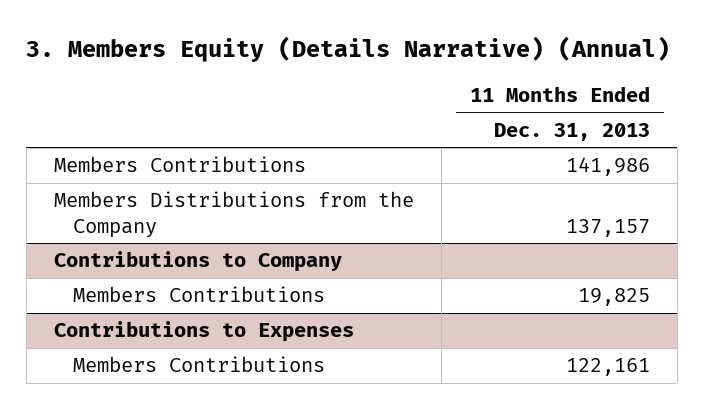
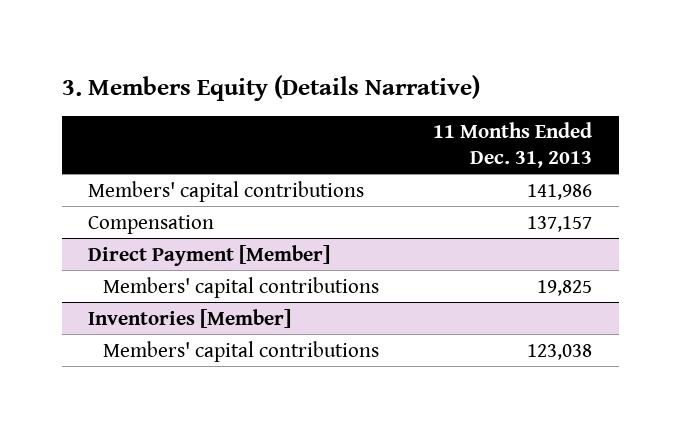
[26,36,671,63] 3. Members Equity (Details Narrative) (Annual) -> [61,74,480,101] 3. Members Equity (Details Narrative)
[54,251,343,273] Contributions to Company -> none
[54,321,355,343] Contributions to Expenses -> none
[54,156,307,173] Members Contributions -> [88,180,365,202] Members' capital contributions
[54,191,415,238] Members Distributions from the Company -> [88,214,215,234] Compensation
none -> [88,244,331,266] Direct Payment [Member]
[73,286,326,303] Members Contributions -> [103,276,380,298] Members' capital contributions
none -> [88,308,292,328] Inventories [Member]
[73,356,326,373] Members Contributions -> [103,340,380,362] Members' capital contributions
[565,358,650,377] 122,161 -> [526,343,592,360] 123,038

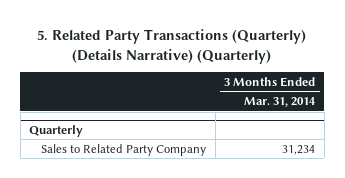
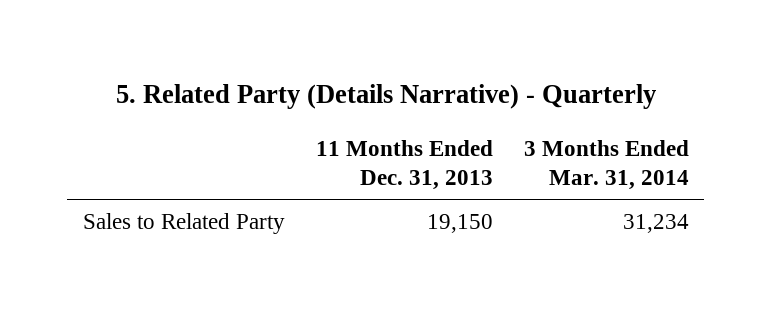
[37,29,307,64] 5. Related Party Transactions (Quarterly) (Details Narrative) (Quarterly) -> [115,84,656,110] 5. Related Party (Details Narrative) - Quarterly
none -> [315,139,493,191] 11 Months Ended Dec. 31, 2013
[29,124,84,137] Quarterly -> none
[41,143,207,156] Sales to Related Party Company -> [82,213,285,235] Sales to Related Party

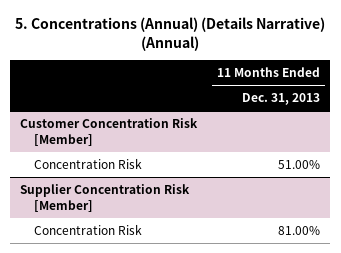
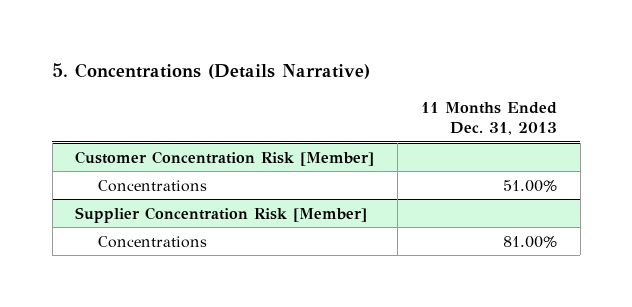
[15,17,326,51] 5. Concentrations (Annual) (Details Narrative) (Annual) -> [52,63,371,80] 5. Concentrations (Details Narrative)
[34,158,143,170] Concentration Risk -> [97,179,207,192] Concentrations
[34,224,143,236] Concentration Risk -> [97,235,207,248] Concentrations

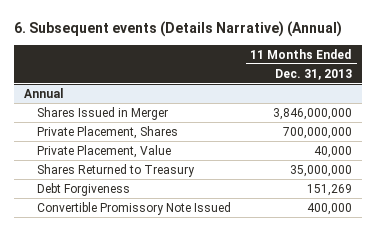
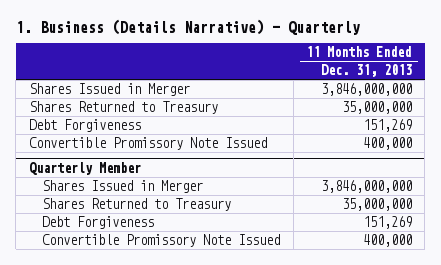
[14,21,343,38] 6. Subsequent events (Details Narrative) (Annual) -> [15,18,360,35] 1. Business (Details Narrative) - Quarterly
[23,87,63,98] Annual -> none
[37,125,179,139] Private Placement, Shares -> none
[37,144,172,158] Private Placement, Value -> none
none -> [29,161,142,175] Quarterly Member
none -> [41,179,203,193] Shares Issued in Merger
none -> [41,197,231,211] Shares Returned to Treasury
none -> [41,215,154,229] Debt Forgiveness
none -> [41,233,280,247] Convertible Promissory Note Issued

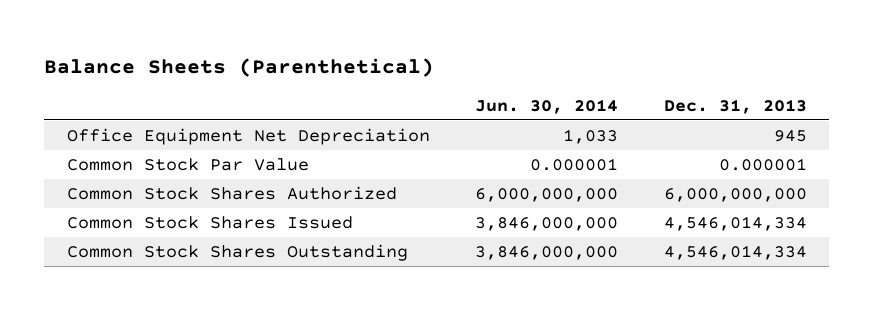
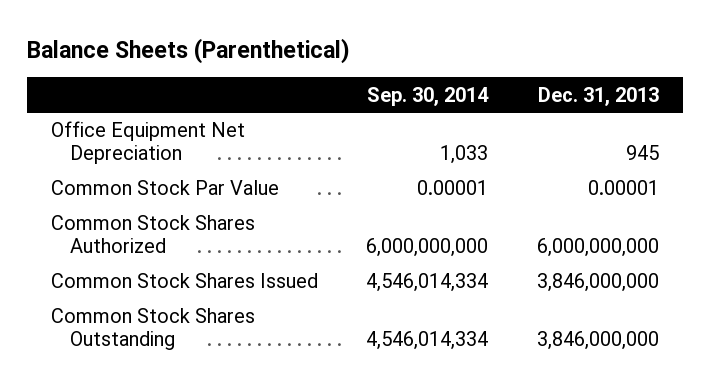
[475,99,619,115] Jun. 30, 2014 -> none
none -> [367,86,490,106] Sep. 30, 2014
[718,157,807,171] 0.000001 -> [587,180,659,196] 0.00001
[663,215,807,231] 4,546,014,334 -> [536,273,659,293] 3,846,000,000
[663,244,807,260] 4,546,014,334 -> [536,331,659,351] 3,846,000,000

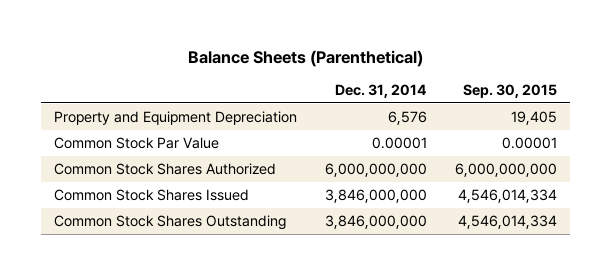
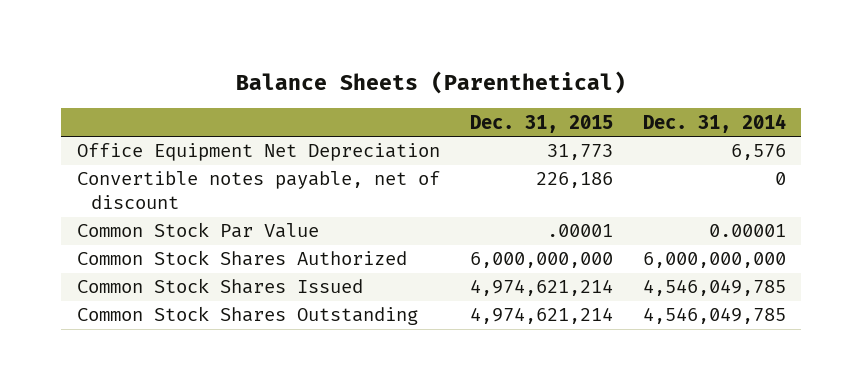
[462,84,557,99] Sep. 30, 2015 -> none
none -> [469,114,613,133] Dec. 31, 2015
[54,110,298,125] Property and Equipment Depreciation -> [76,143,440,162] Office Equipment Net Depreciation
none -> [76,171,440,210] Convertible notes payable, net of discount
[325,188,428,203] 3,846,000,000 -> [642,279,786,297] 4,546,049,785
[325,214,428,229] 3,846,000,000 -> [642,307,786,325] 4,546,049,785

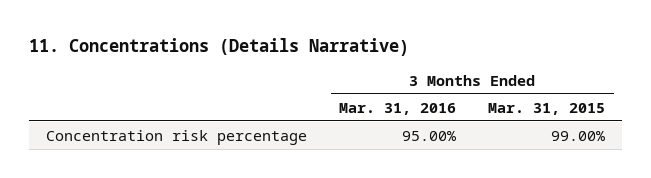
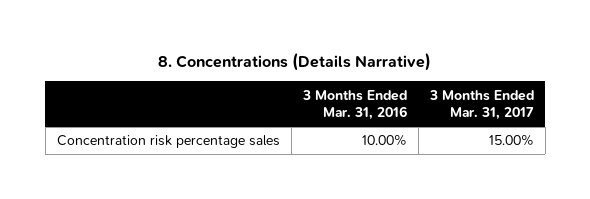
[29,38,410,57] 11. Concentrations (Details Narrative) -> [158,53,432,72] 8. Concentrations (Details Narrative)
[488,102,606,115] Mar. 31, 2015 -> none
none -> [428,89,534,121] 3 Months Ended Mar. 31, 2017
[45,129,307,145] Concentration risk percentage -> [56,135,280,149] Concentration risk percentage sales
[401,130,456,141] 95.00% -> [361,134,407,147] 10.00%

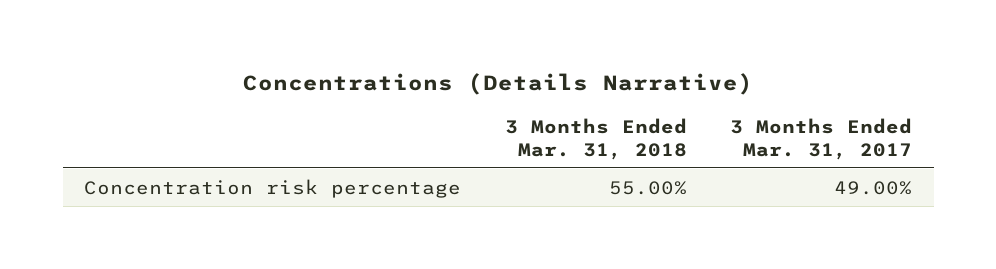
[158,53,432,72] 8. Concentrations (Details Narrative) -> [243,73,754,96] Concentrations (Details Narrative)
[301,89,407,121] 3 Months Ended Mar. 31, 2016 -> none
none -> [504,118,687,160] 3 Months Ended Mar. 31, 2018
[56,135,280,149] Concentration risk percentage sales -> [84,178,462,198] Concentration risk percentage
[488,134,534,147] 15.00% -> [833,180,912,195] 49.00%

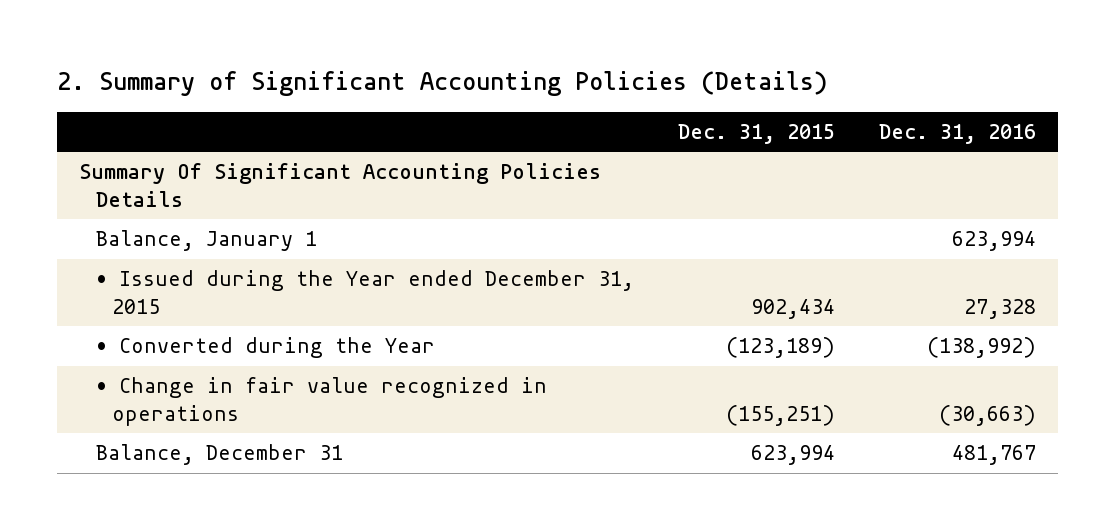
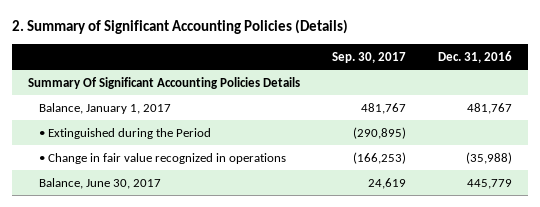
[677,123,835,144] Dec. 31, 2015 -> none
none -> [332,51,407,63] Sep. 30, 2017
[95,270,634,314] • Issued during the Year ended December 31, 2015 -> none
[95,337,435,359] • Converted during the Year -> none
[95,444,343,466] Balance, December 31 -> none
[95,230,317,252] Balance, January 1 -> [38,102,171,114] Balance, January 1, 2017
[952,231,1037,252] 623,994 -> [467,102,513,114] 481,767
none -> [38,127,211,139] • Extinguished during the Period
[939,404,1037,426] (30,663) -> [466,151,513,164] (35,988)
none -> [38,177,161,189] Balance, June 30, 2017

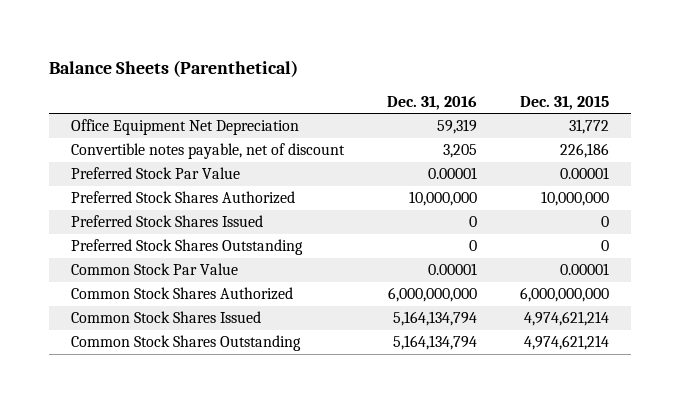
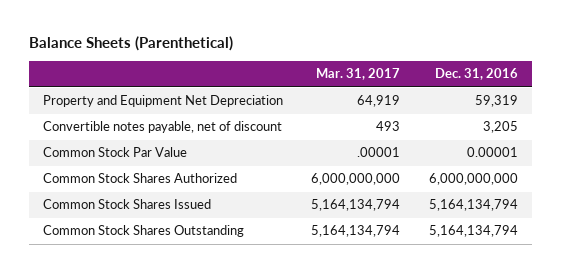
[520,95,610,110] Dec. 31, 2015 -> none
none -> [316,68,401,81] Mar. 31, 2017
[70,119,299,136] Office Equipment Net Depreciation -> [43,95,284,108] Property and Equipment Net Depreciation
[70,167,240,180] Preferred Stock Par Value -> none
[70,191,295,205] Preferred Stock Shares Authorized -> none
[70,215,263,228] Preferred Stock Shares Issued -> none
[70,239,303,256] Preferred Stock Shares Outstanding -> none

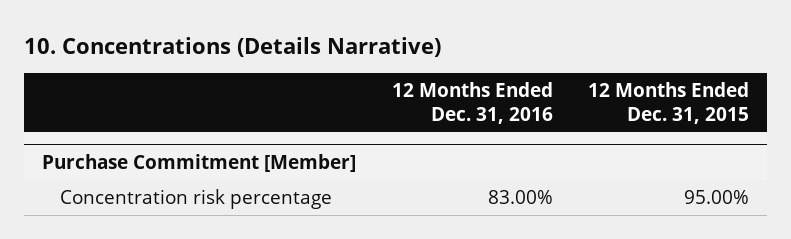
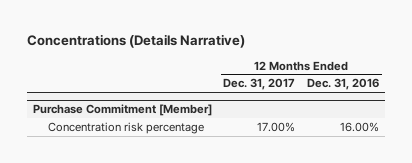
[24,36,442,57] 10. Concentrations (Details Narrative) -> [26,33,245,48] Concentrations (Details Narrative)
[588,82,750,124] 12 Months Ended Dec. 31, 2015 -> none
none -> [223,78,296,91] Dec. 31, 2017
[487,190,553,205] 83.00% -> [340,122,380,133] 16.00%

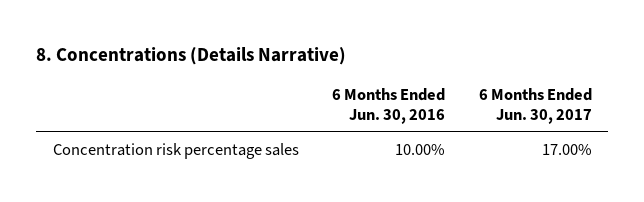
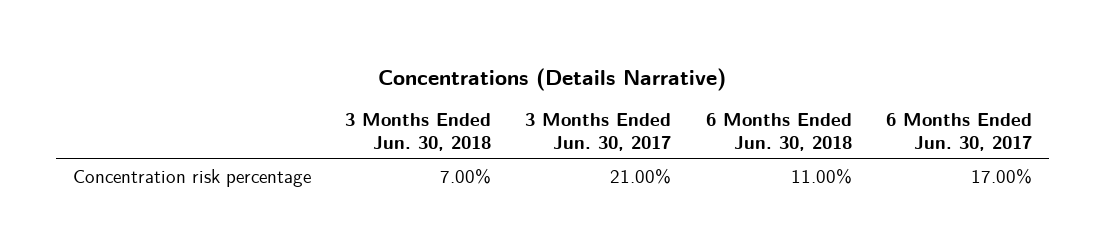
[36,47,347,66] 8. Concentrations (Details Narrative) -> [378,67,727,91] Concentrations (Details Narrative)
[332,87,446,125] 6 Months Ended Jun. 30, 2016 -> none
none -> [345,112,492,151] 3 Months Ended Jun. 30, 2018
none -> [525,112,672,151] 3 Months Ended Jun. 30, 2017
none -> [705,112,852,151] 6 Months Ended Jun. 30, 2018
[52,143,299,160] Concentration risk percentage sales -> [72,168,311,187] Concentration risk percentage

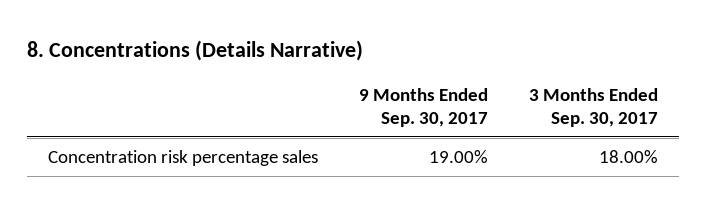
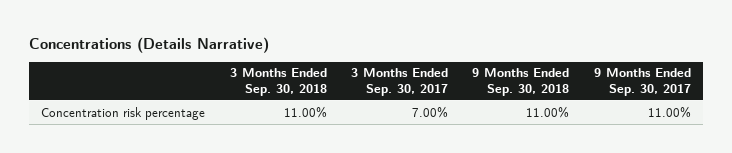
[27,39,364,61] 8. Concentrations (Details Narrative) -> [29,36,270,53] Concentrations (Details Narrative)
none -> [229,68,327,96] 3 Months Ended Sep. 30, 2018
none -> [472,68,570,96] 9 Months Ended Sep. 30, 2018
[47,150,318,167] Concentration risk percentage sales -> [41,106,206,120] Concentration risk percentage
[429,150,489,164] 19.00% -> [647,105,691,118] 11.00%
[599,150,659,164] 18.00% -> [412,105,449,118] 7.00%

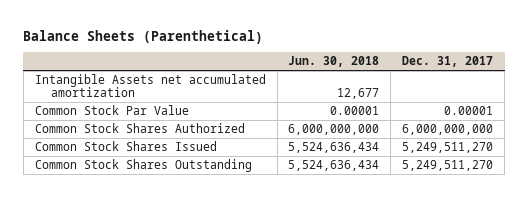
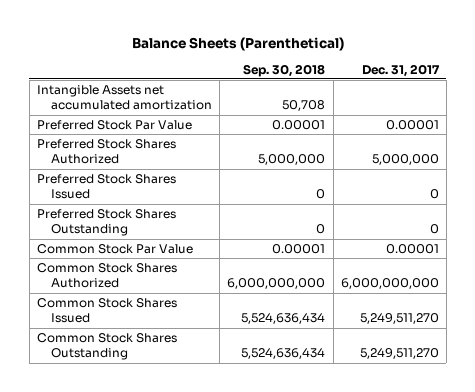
[288,56,380,68] Jun. 30, 2018 -> none
none -> [243,63,326,77] Sep. 30, 2018
none -> [36,120,192,131] Preferred Stock Par Value
none -> [36,139,176,165] Preferred Stock Shares Authorized
none -> [36,174,176,200] Preferred Stock Shares Issued
none -> [36,209,176,237] Preferred Stock Shares Outstanding

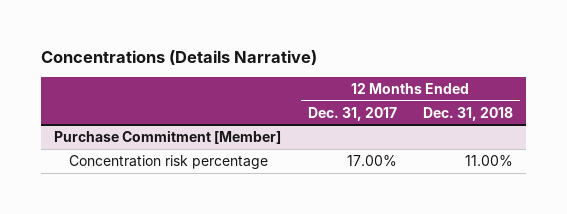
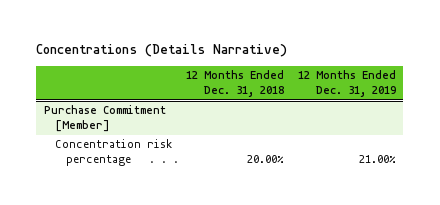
[307,106,397,121] Dec. 31, 2017 -> none
none -> [298,70,397,98] 12 Months Ended Dec. 31, 2019
[464,154,513,166] 11.00% -> [246,155,284,164] 20.00%

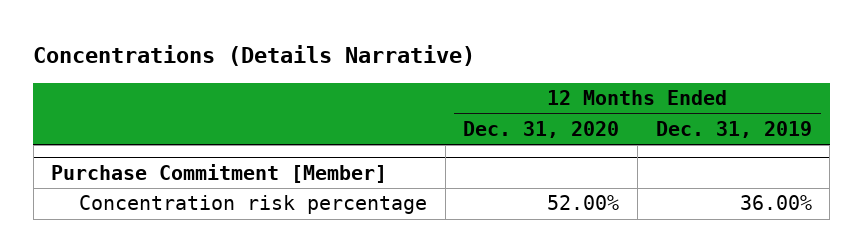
[185,70,284,98] 12 Months Ended Dec. 31, 2018 -> none
none -> [463,120,620,138] Dec. 31, 2020
[359,155,397,164] 21.00% -> [739,195,812,211] 36.00%

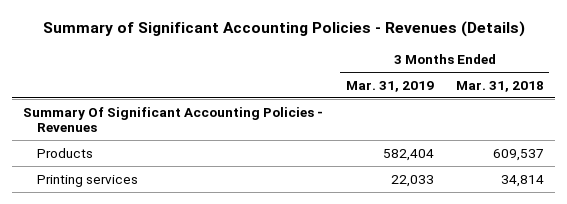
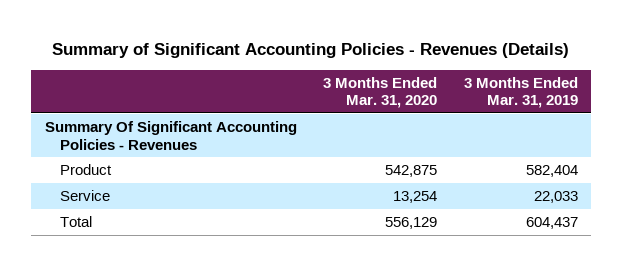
[455,80,544,92] Mar. 31, 2018 -> none
none -> [323,76,438,109] 3 Months Ended Mar. 31, 2020
[36,147,93,158] Products -> [60,163,113,175] Product
[36,174,138,187] Printing services -> [60,189,111,201] Service
none -> [60,215,93,227] Total

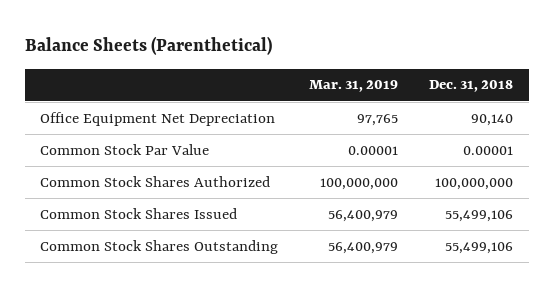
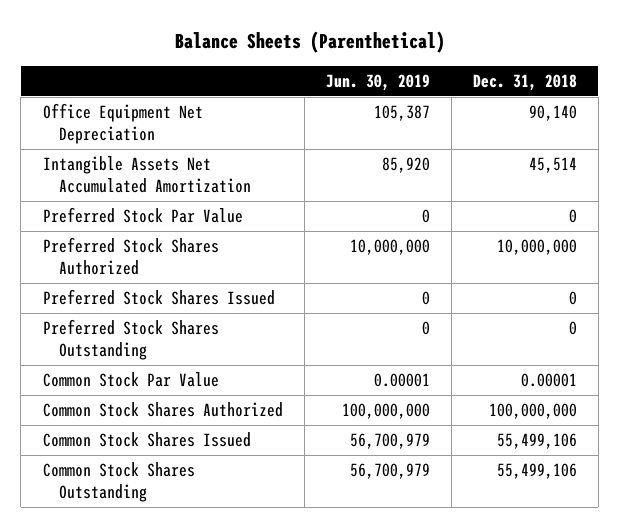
[309,80,399,93] Mar. 31, 2019 -> none
none -> [325,73,430,91] Jun. 30, 2019
none -> [42,155,251,193] Intangible Assets Net Accumulated Amortization
none -> [42,206,243,223] Preferred Stock Par Value
none -> [42,236,219,275] Preferred Stock Shares Authorized
none -> [42,288,275,305] Preferred Stock Shares Issued
none -> [42,318,219,360] Preferred Stock Shares Outstanding

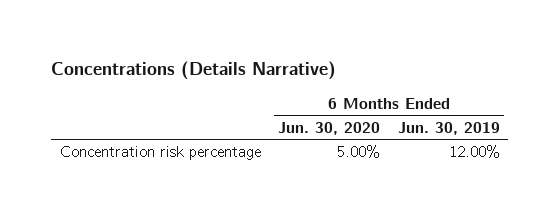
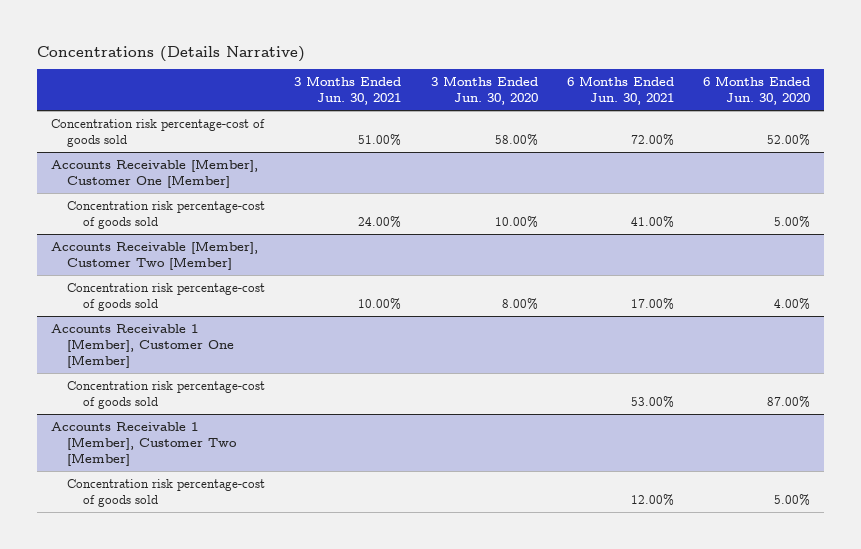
[397,121,500,135] Jun. 30, 2019 -> none
none -> [294,76,402,106] 3 Months Ended Jun. 30, 2021
none -> [430,76,538,106] 3 Months Ended Jun. 30, 2020
none -> [566,76,674,106] 6 Months Ended Jun. 30, 2021
[59,146,261,161] Concentration risk percentage -> [51,118,266,148] Concentration risk percentage-cost of goods sold
[337,145,381,159] 5.00% -> [766,134,810,147] 52.00%
none -> [51,158,259,189] Accounts Receivable [Member], Customer One [Member]
none -> [67,200,266,230] Concentration risk percentage-cost of goods sold
none -> [51,240,259,271] Accounts Receivable [Member], Customer Two [Member]
none -> [67,282,266,312] Concentration risk percentage-cost of goods sold
none -> [51,323,235,369] Accounts Receivable 1 [Member], Customer One [Member]
none -> [67,380,266,410] Concentration risk percentage-cost of goods sold
none -> [51,421,238,467] Accounts Receivable 1 [Member], Customer Two [Member]
none -> [67,478,266,508] Concentration risk percentage-cost of goods sold

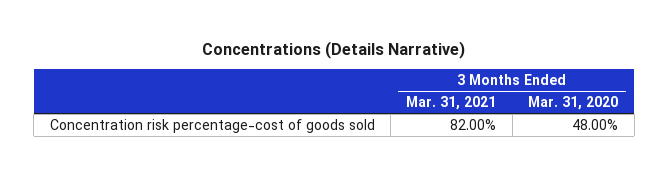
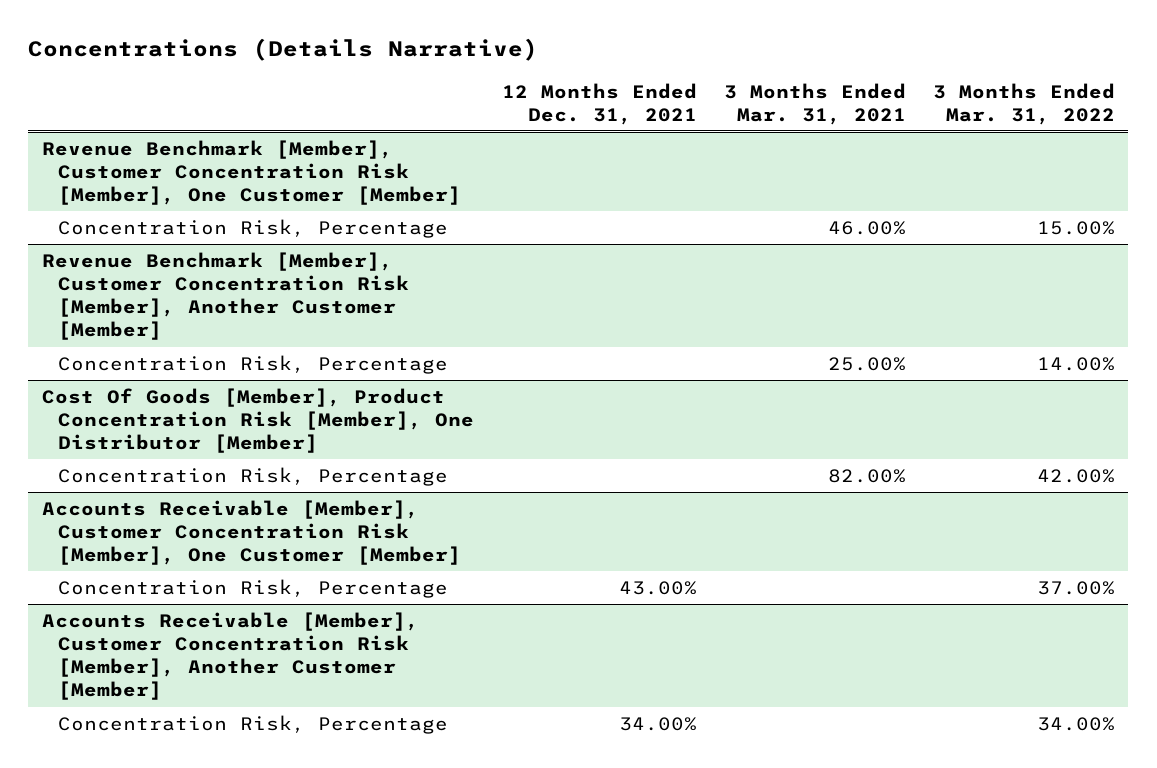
[528,96,619,111] Mar. 31, 2020 -> none
none -> [501,82,697,125] 12 Months Ended Dec. 31, 2021
none -> [932,82,1115,125] 3 Months Ended Mar. 31, 2022
none -> [41,139,462,206] Revenue Benchmark [Member], Customer Concentration Risk [Member], One Customer [Member]
[49,118,375,133] Concentration risk percentage-cost of goods sold -> [58,218,449,238] Concentration Risk, Percentage
[450,118,497,130] 82.00% -> [827,220,906,235] 46.00%
none -> [41,251,410,341] Revenue Benchmark [Member], Customer Concentration Risk [Member], Another Customer [Member]
none -> [58,354,449,374] Concentration Risk, Percentage
none -> [41,387,475,454] Cost Of Goods [Member], Product Concentration Risk [Member], One Distributor [Member]
none -> [58,466,449,486] Concentration Risk, Percentage
none -> [41,499,462,566] Accounts Receivable [Member], Customer Concentration Risk [Member], One Customer [Member]
none -> [58,578,449,598] Concentration Risk, Percentage
none -> [41,611,419,701] Accounts Receivable [Member], Customer Concentration Risk [Member], Another Customer [Member]
none -> [58,714,449,734] Concentration Risk, Percentage

